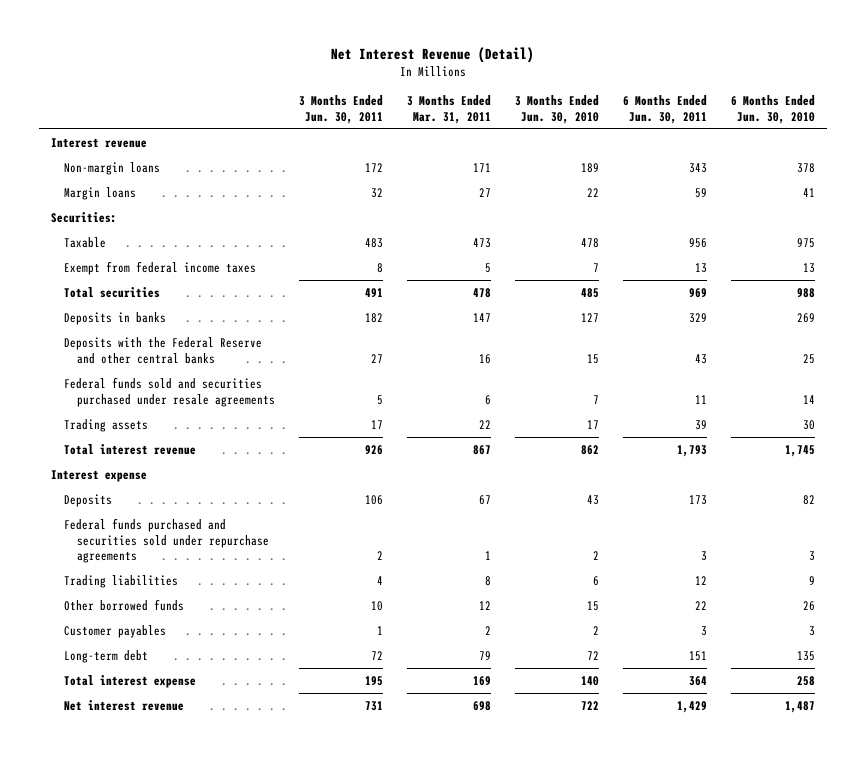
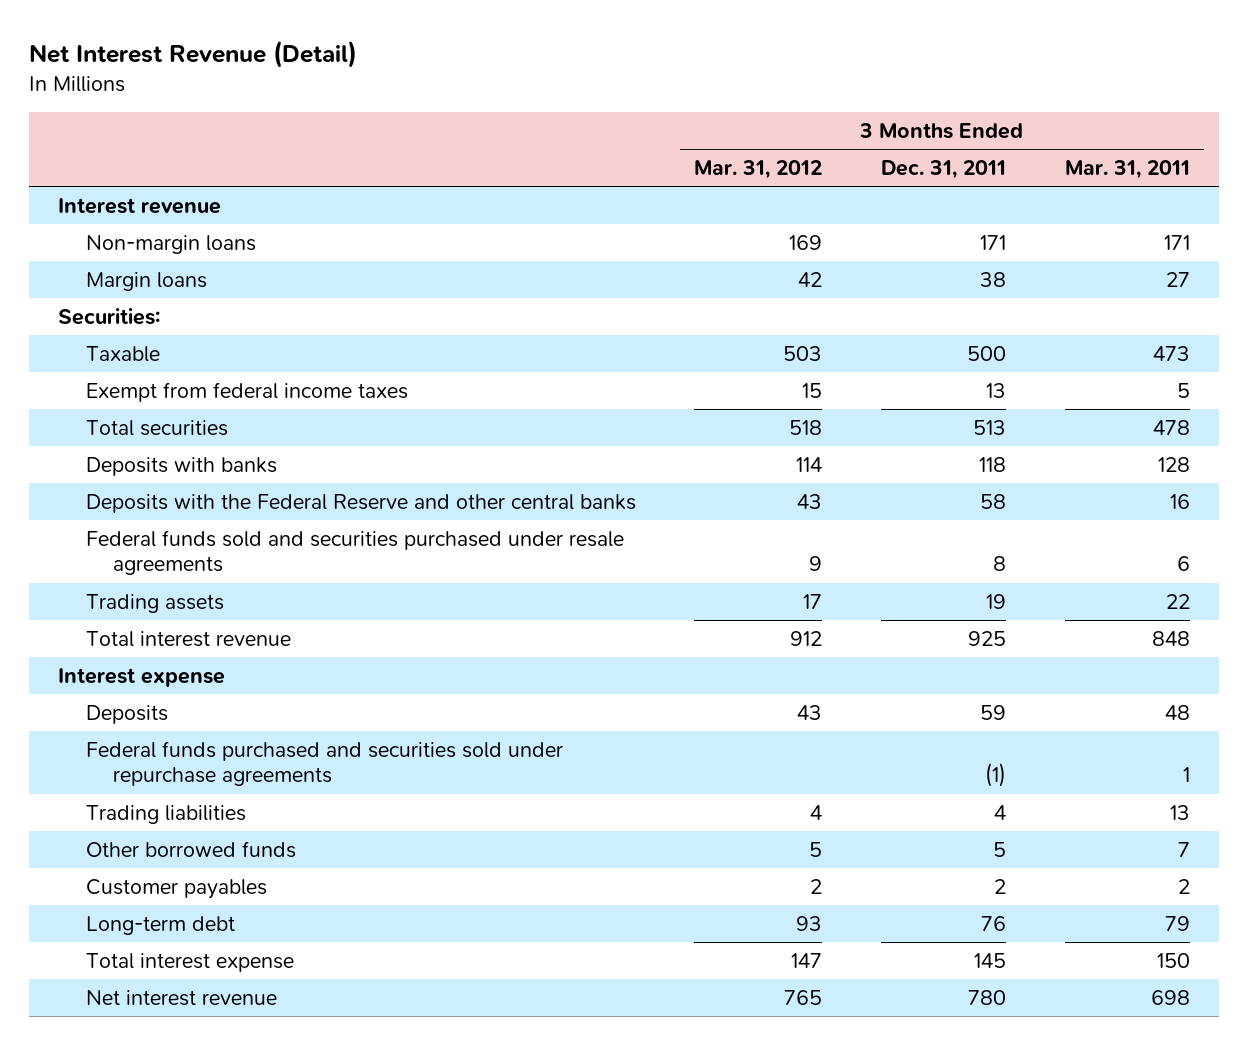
[299,95,384,124] 3 Months Ended Jun. 30, 2011 -> none
[515,95,600,124] 3 Months Ended Jun. 30, 2010 -> none
[623,95,708,124] 6 Months Ended Jun. 30, 2011 -> none
[731,95,816,124] 6 Months Ended Jun. 30, 2010 -> none
none -> [694,160,823,180] Mar. 31, 2012
none -> [880,160,1006,180] Dec. 31, 2011
[64,311,167,325] Deposits in banks -> [85,456,277,476] Deposits with banks
[473,312,492,322] 147 -> [1157,456,1190,472] 128
[473,444,492,455] 867 -> [1151,630,1190,646] 848
[479,494,492,505] 67 -> [1164,704,1190,720] 48
[485,575,492,586] 8 -> [1169,804,1190,820] 13
[479,600,492,610] 12 -> [1177,841,1190,857] 7
[473,675,492,686] 169 -> [1156,952,1190,968] 150

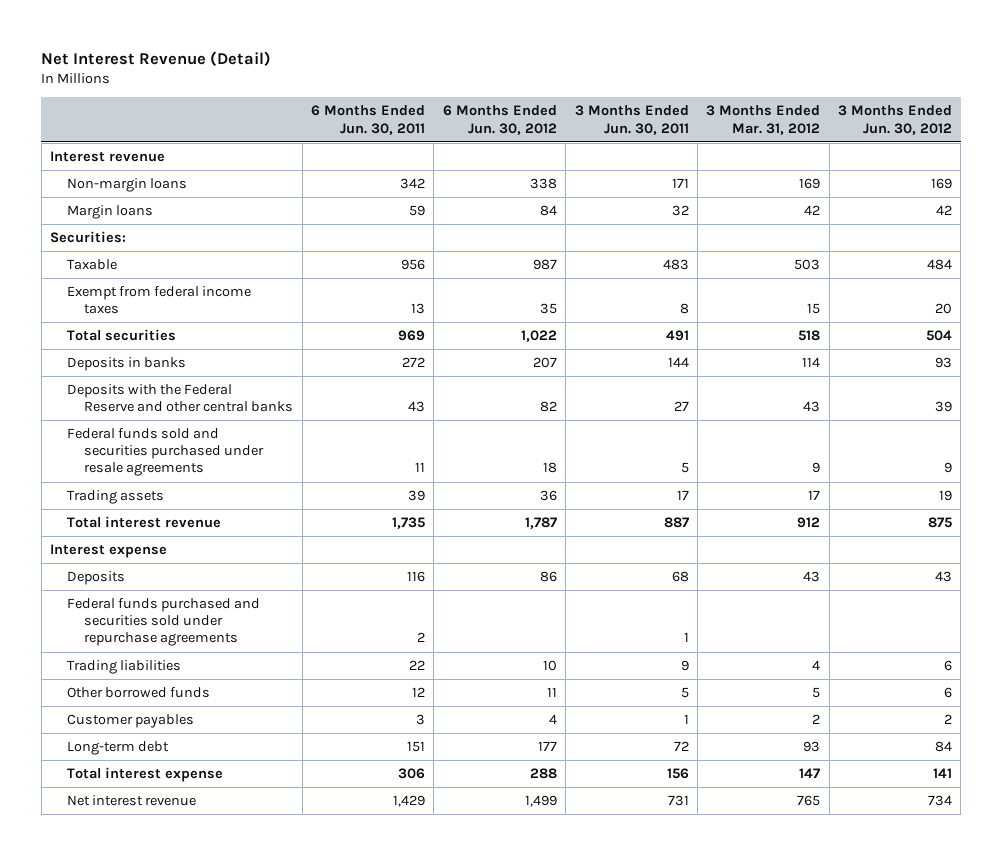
[880,160,1006,180] Dec. 31, 2011 -> none
[1064,160,1190,180] Mar. 31, 2011 -> none
none -> [310,105,425,135] 6 Months Ended Jun. 30, 2011
none -> [442,105,557,135] 6 Months Ended Jun. 30, 2012
none -> [574,105,689,135] 3 Months Ended Jun. 30, 2011
none -> [838,105,953,135] 3 Months Ended Jun. 30, 2012
[85,456,277,476] Deposits with banks -> [67,357,187,372] Deposits in banks

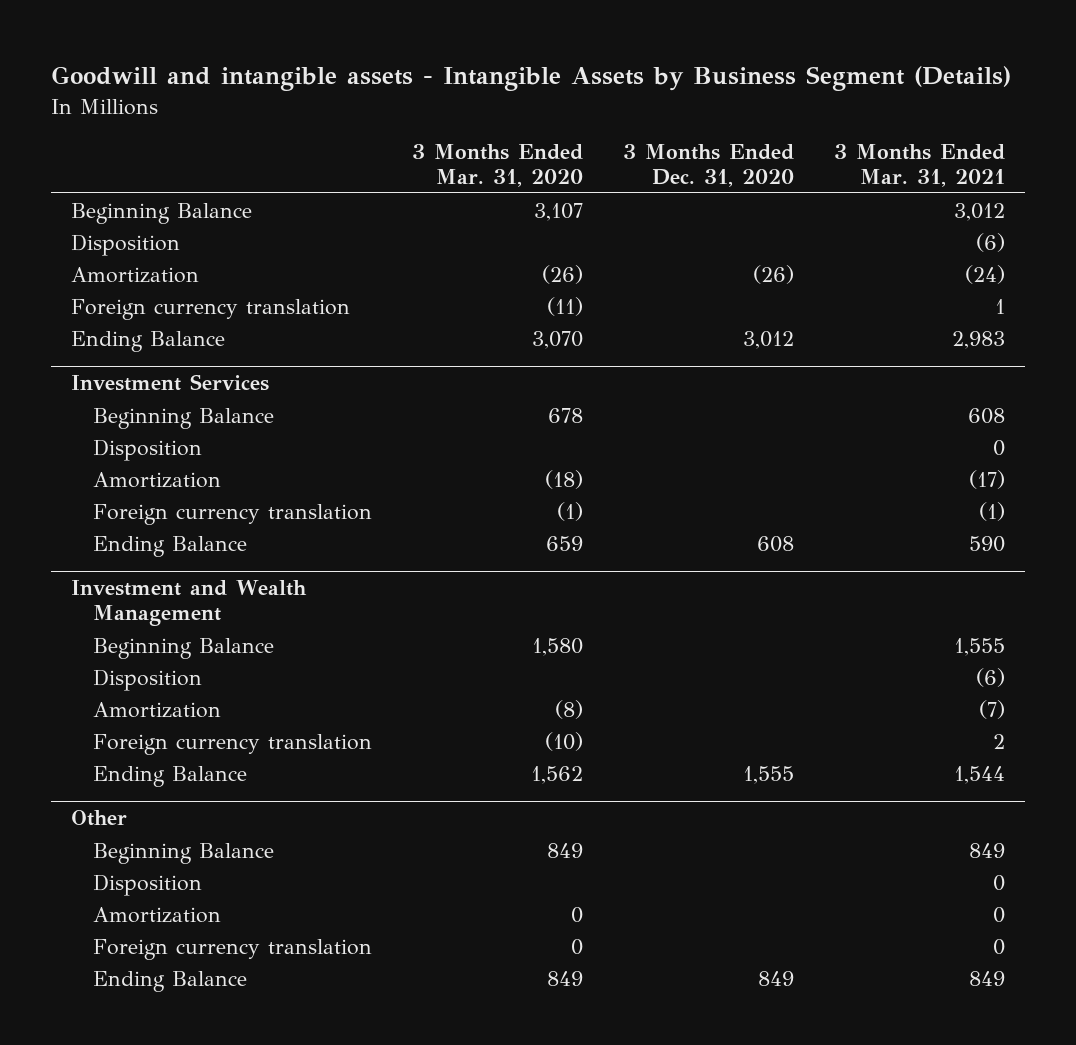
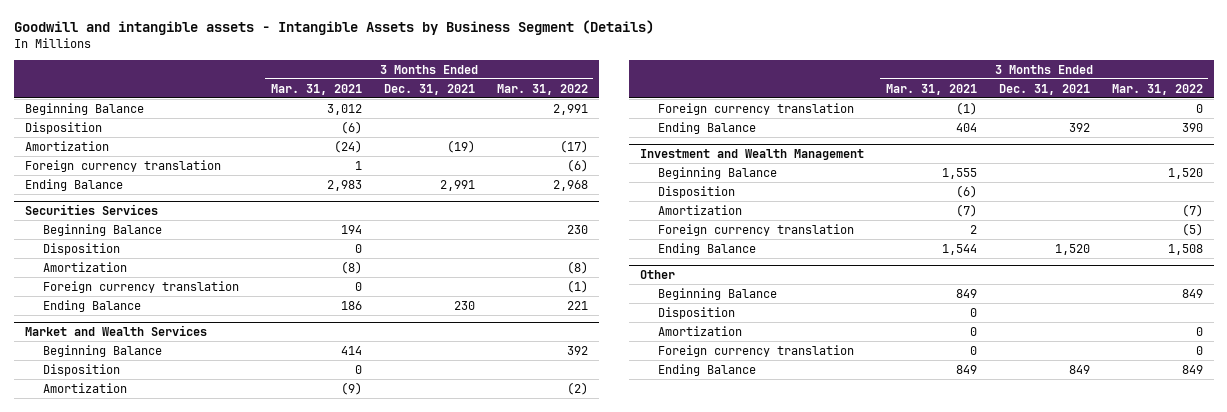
[412,144,584,188] 3 Months Ended Mar. 31, 2020 -> none
[623,144,795,188] 3 Months Ended Dec. 31, 2020 -> none
none -> [383,83,475,95] Dec. 31, 2021
none -> [496,83,588,95] Mar. 31, 2022
[70,374,269,392] Investment Services -> none
none -> [24,204,158,216] Securities Services
[968,407,1006,424] 608 -> [340,224,362,234] 194
[969,469,1006,489] (17) -> [340,260,362,274] (8)
none -> [42,280,239,293] Foreign currency translation
none -> [42,299,141,312] Ending Balance
none -> [24,325,207,337] Market and Wealth Services
none -> [42,344,162,357] Beginning Balance
none -> [42,363,120,376] Disposition
none -> [42,382,127,393] Amortization
[969,535,1006,552] 590 -> [955,122,977,132] 404

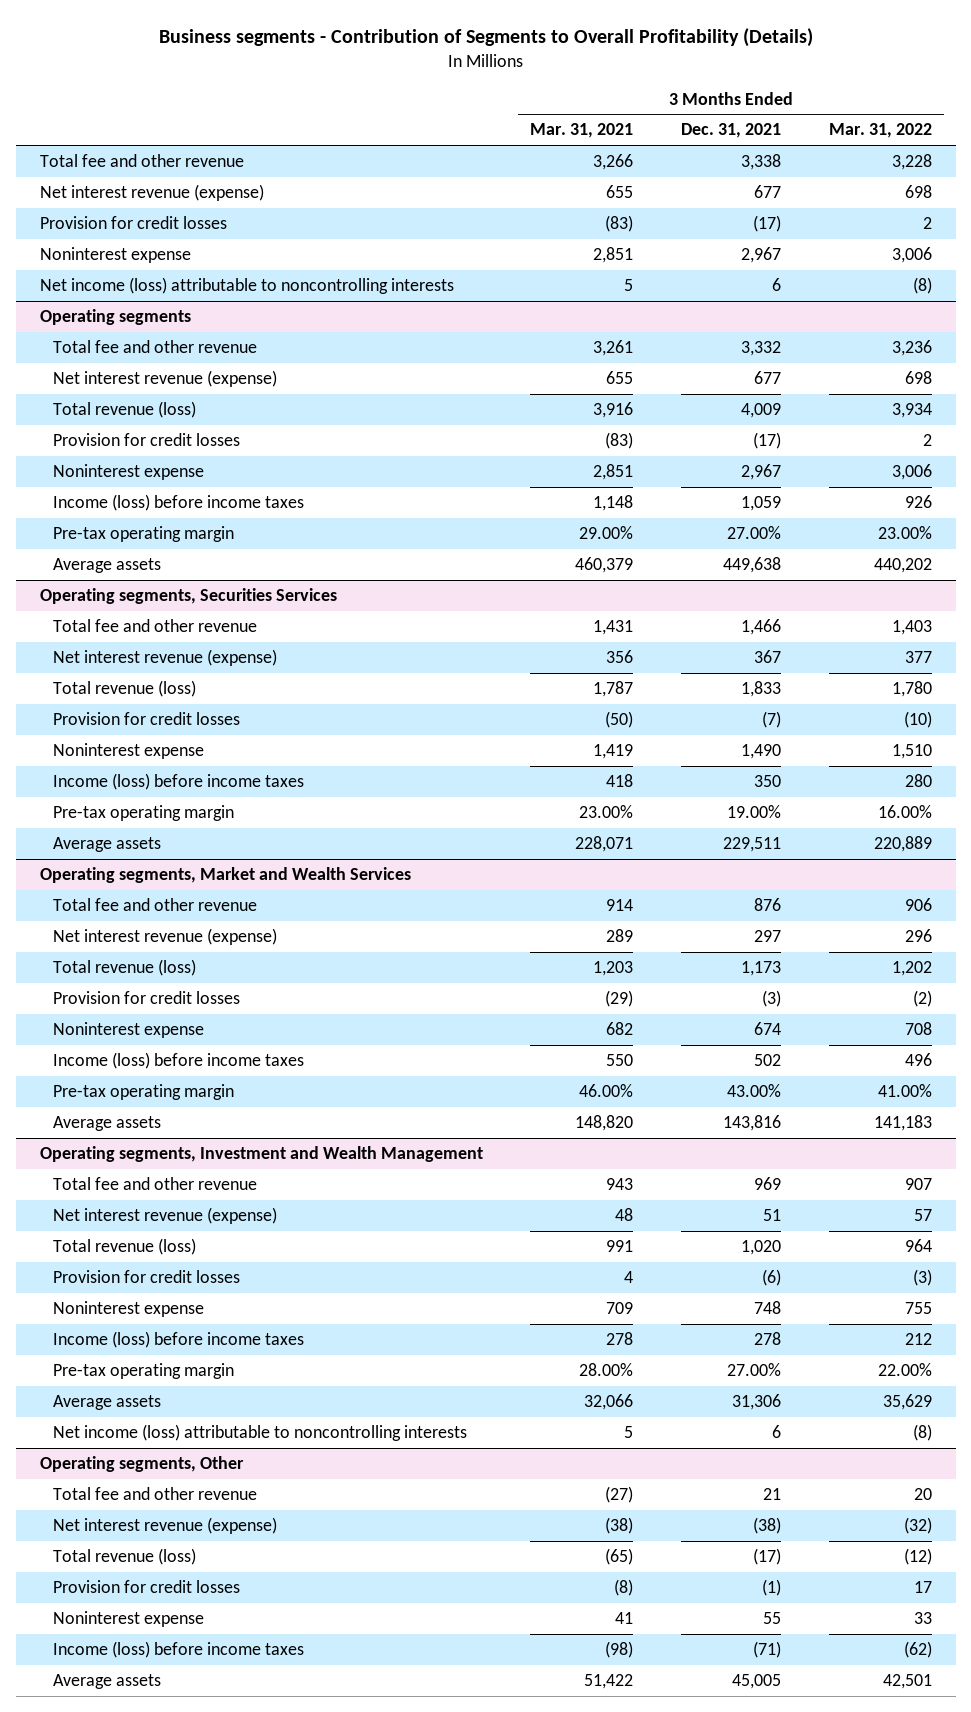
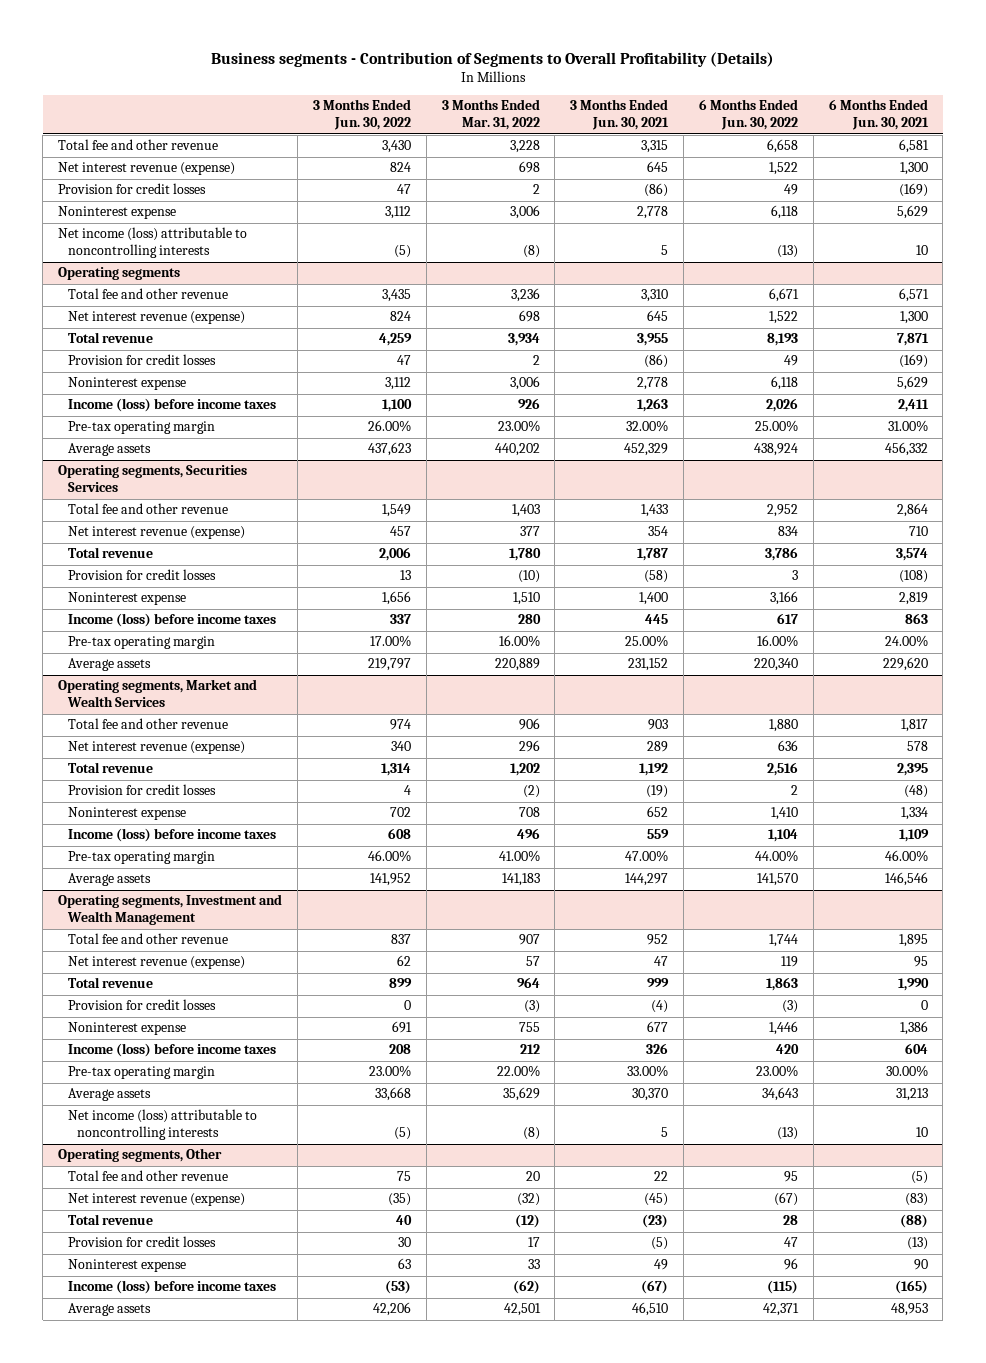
[530,123,634,139] Mar. 31, 2021 -> none
[681,123,782,139] Dec. 31, 2021 -> none
none -> [312,99,411,131] 3 Months Ended Jun. 30, 2022
none -> [570,99,670,131] 3 Months Ended Jun. 30, 2021
none -> [698,99,798,131] 6 Months Ended Jun. 30, 2022
none -> [828,99,929,131] 6 Months Ended Jun. 30, 2021
[53,400,197,418] Total revenue (loss) -> [67,332,153,344] Total revenue
[53,679,197,697] Total revenue (loss) -> [67,547,153,559] Total revenue
[53,958,197,976] Total revenue (loss) -> [67,762,153,774] Total revenue
[53,1237,197,1255] Total revenue (loss) -> [67,977,153,989] Total revenue
[53,1547,197,1565] Total revenue (loss) -> [67,1214,153,1226] Total revenue

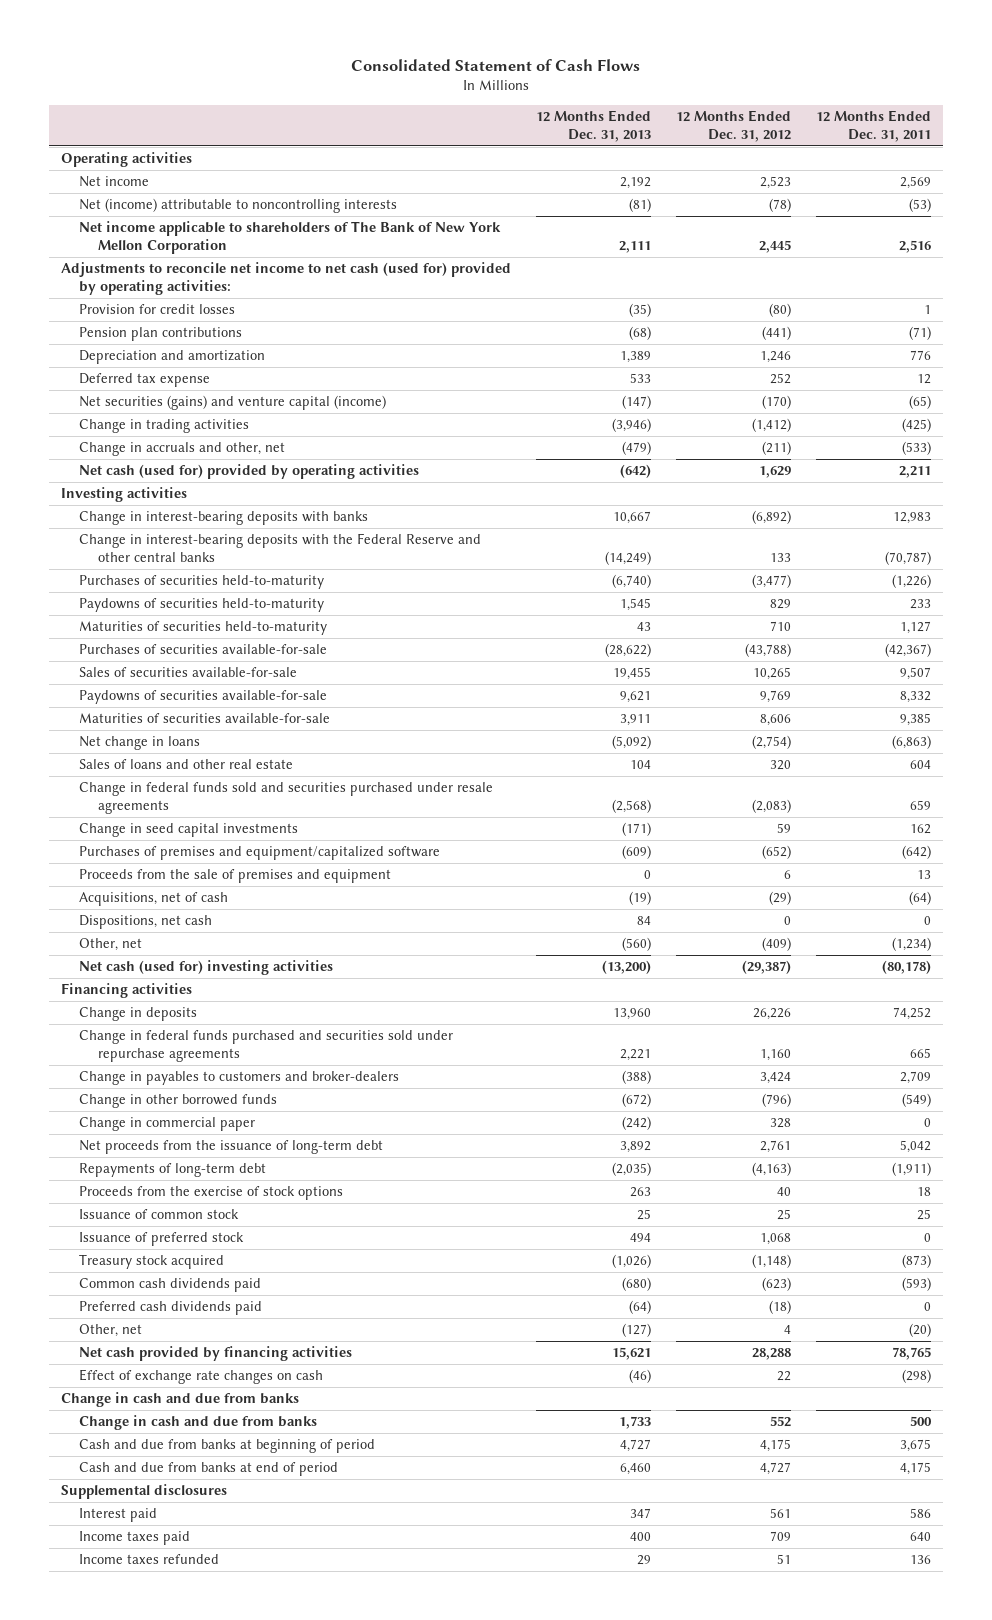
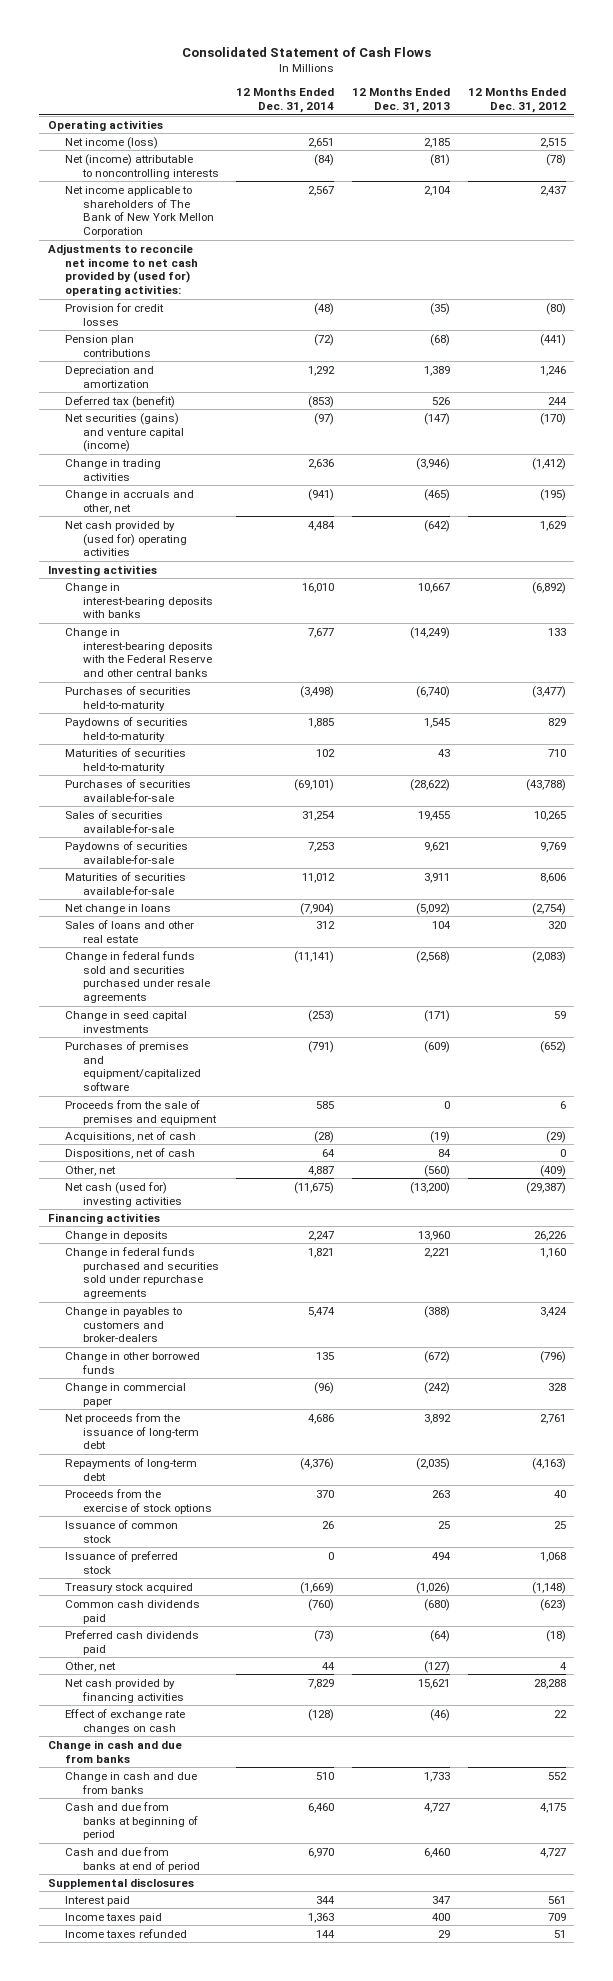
[815,109,931,142] 12 Months Ended Dec. 31, 2011 -> none
none -> [236,88,335,114] 12 Months Ended Dec. 31, 2014
[79,176,150,188] Net income -> [65,136,159,149] Net income (loss)
[620,177,652,190] 2,192 -> [423,137,450,148] 2,185
[759,176,791,190] 2,523 -> [539,137,566,148] 2,515
[619,241,652,254] 2,111 -> [423,185,451,196] 2,104
[758,240,791,254] 2,445 -> [539,185,566,196] 2,437
[61,262,512,296] Adjustments to reconcile net income to net cash (used for) provided by operating activities: -> [47,243,199,297] Adjustments to reconcile net income to net cash provided by (used for) operating activities:
[79,373,211,388] Deferred tax expense -> [65,395,176,408] Deferred tax (benefit)
[630,373,652,384] 533 -> [431,396,450,405] 526
[769,373,791,385] 252 -> [547,396,567,405] 244
[622,441,652,456] (479) -> [423,488,450,501] (465)
[761,441,791,456] (211) -> [539,488,566,501] (195)
[79,464,420,480] Net cash (used for) provided by operating activities -> [65,520,187,557] Net cash provided by (used for) operating activities
[79,915,213,930] Dispositions, net cash -> [65,1147,196,1159] Dispositions, net of cash

